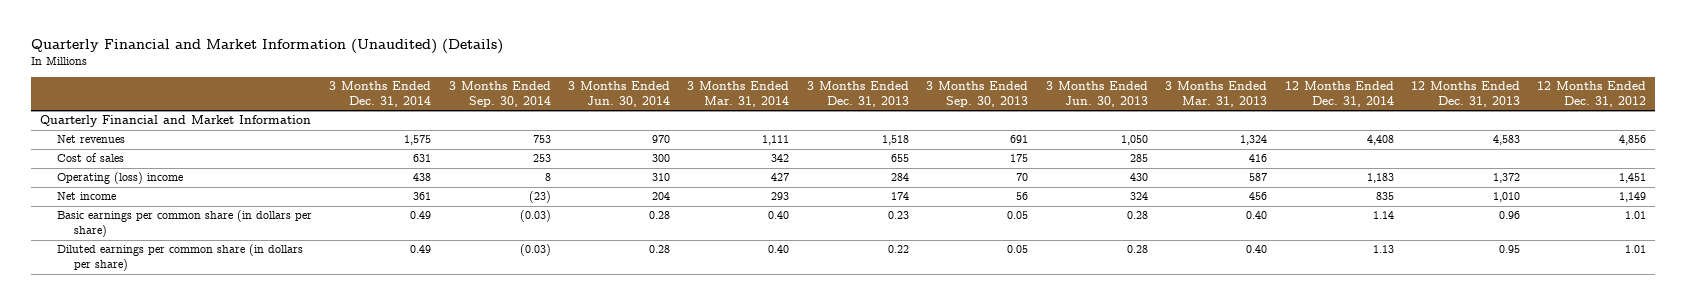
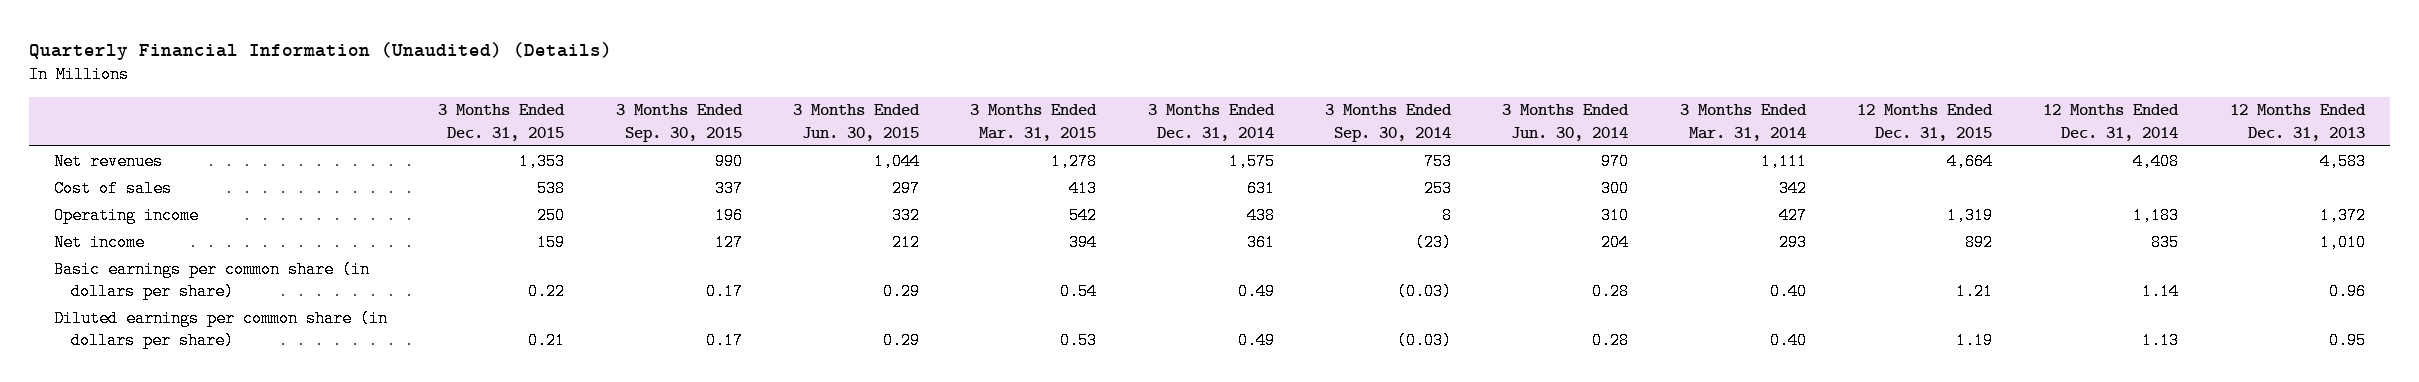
[31,39,504,55] Quarterly Financial and Market Information (Unaudited) (Details) -> [28,41,612,60] Quarterly Financial Information (Unaudited) (Details)
[806,81,909,107] 3 Months Ended Dec. 31, 2013 -> none
[926,81,1029,107] 3 Months Ended Sep. 30, 2013 -> none
[1045,81,1148,107] 3 Months Ended Jun. 30, 2013 -> none
[1165,81,1268,107] 3 Months Ended Mar. 31, 2013 -> none
[1537,81,1647,107] 12 Months Ended Dec. 31, 2012 -> none
none -> [438,104,566,141] 3 Months Ended Dec. 31, 2015
none -> [615,104,743,142] 3 Months Ended Sep. 30, 2015
none -> [793,104,921,141] 3 Months Ended Jun. 30, 2015
none -> [970,104,1098,141] 3 Months Ended Mar. 31, 2015
none -> [1856,104,1993,141] 12 Months Ended Dec. 31, 2015
[39,115,311,128] Quarterly Financial and Market Information -> none
[56,172,183,185] Operating (loss) income -> [54,206,200,224] Operating income

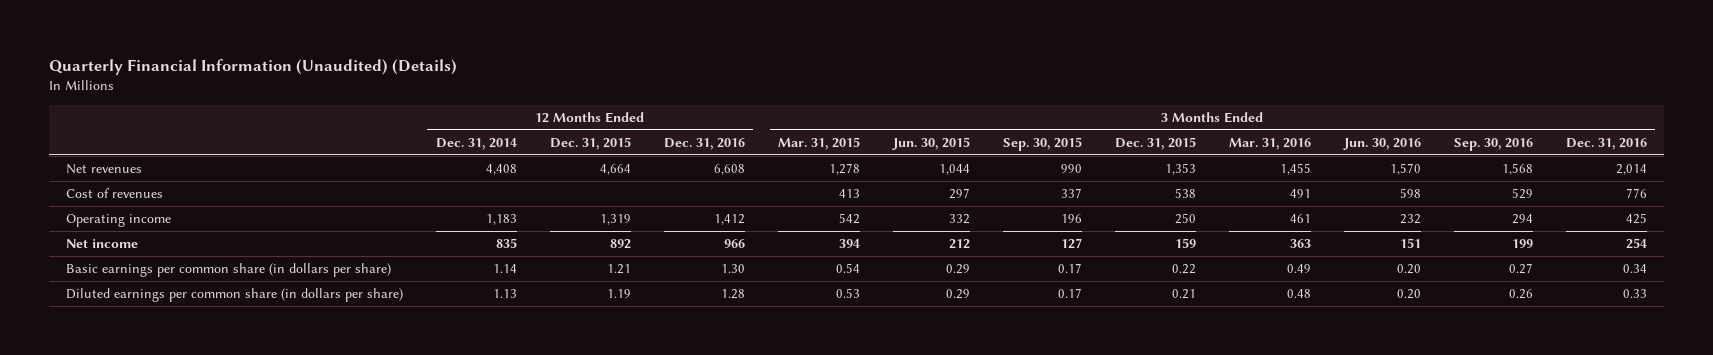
[1147,104,1275,141] 3 Months Ended Dec. 31, 2014 -> none
[1325,104,1453,142] 3 Months Ended Sep. 30, 2014 -> none
[1502,104,1630,141] 3 Months Ended Jun. 30, 2014 -> none
[1679,104,1807,141] 3 Months Ended Mar. 31, 2014 -> none
[2229,104,2366,141] 12 Months Ended Dec. 31, 2013 -> none
none -> [663,137,745,150] Dec. 31, 2016
none -> [1228,137,1311,150] Mar. 31, 2016
none -> [1342,137,1421,150] Jun. 30, 2016
none -> [1453,137,1533,151] Sep. 30, 2016
none -> [1566,137,1648,150] Dec. 31, 2016
[54,179,173,197] Cost of sales -> [65,188,163,199] Cost of revenues

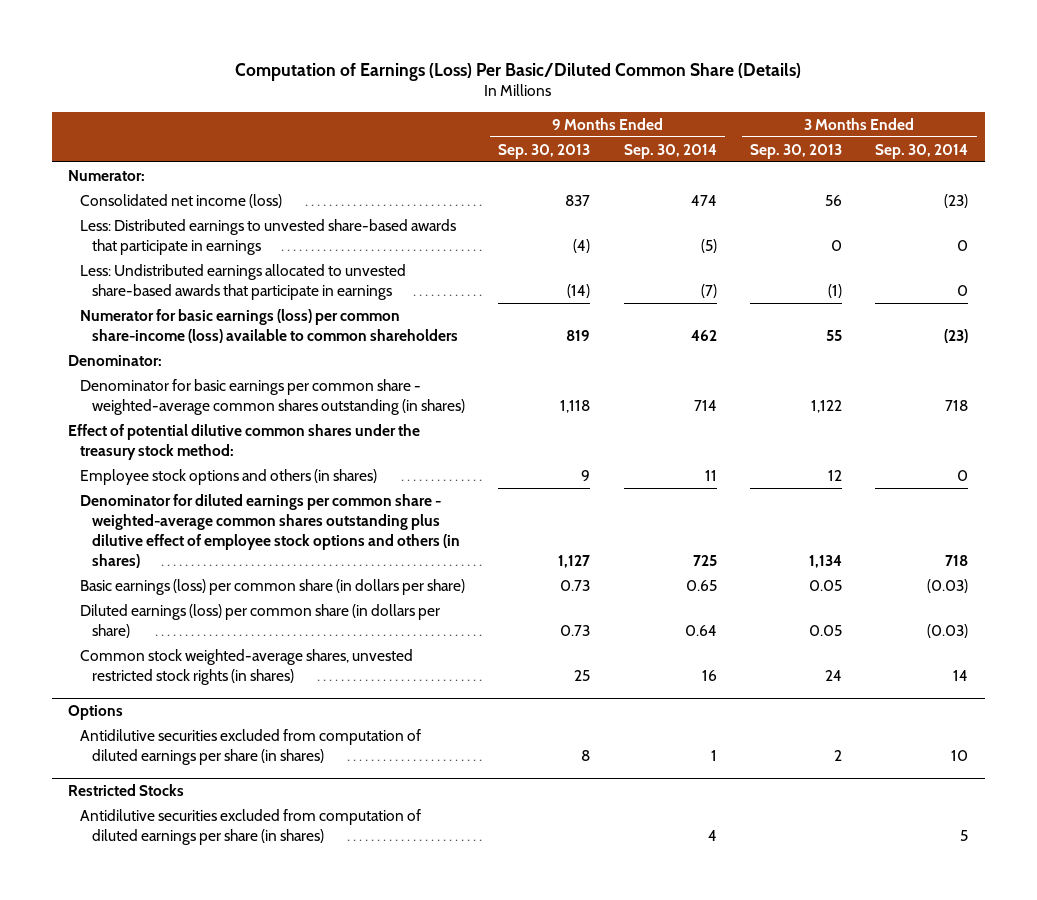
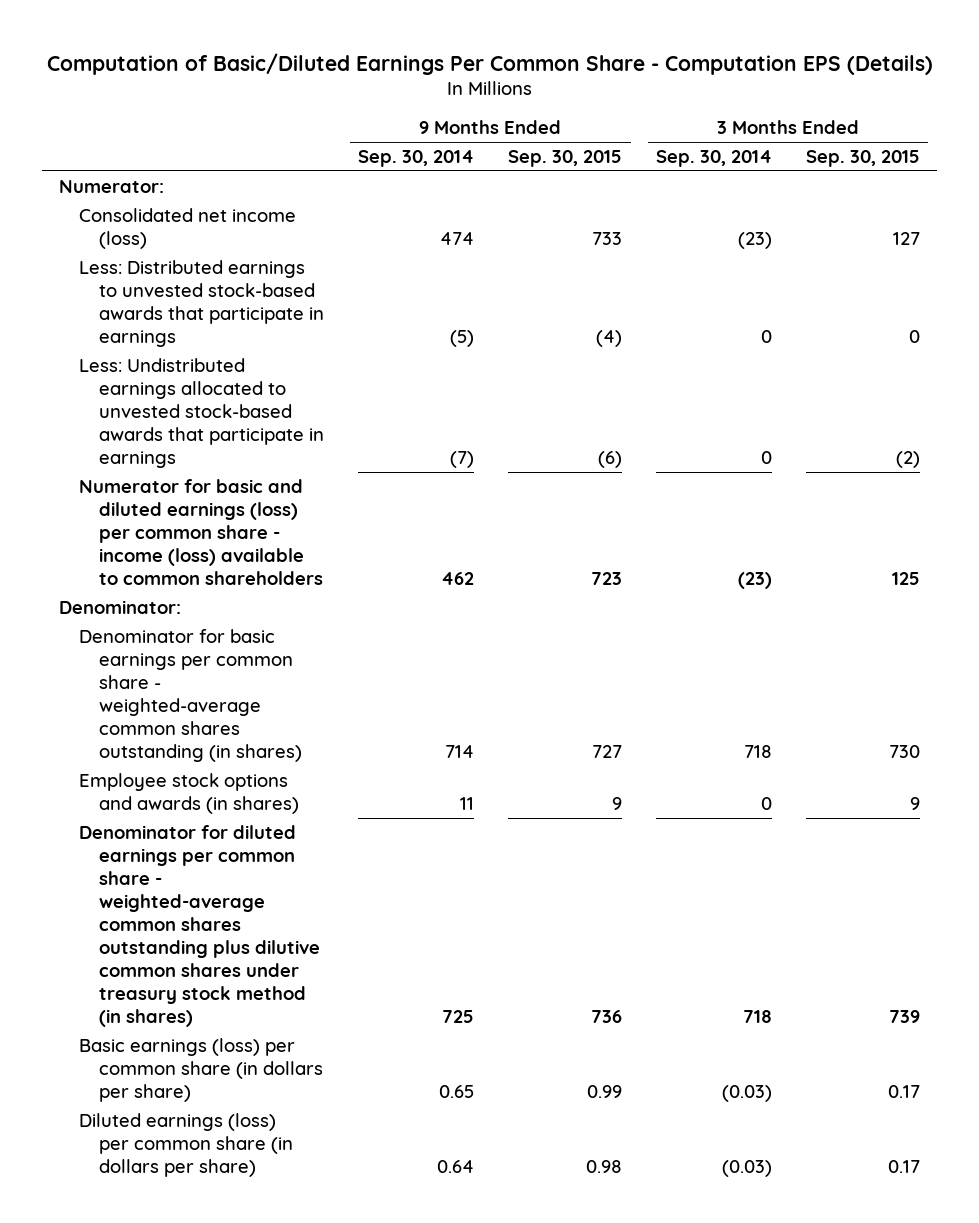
[235,62,802,81] Computation of Earnings (Loss) Per Basic/Diluted Common Share (Details) -> [46,52,933,75] Computation of Basic/Diluted Earnings Per Common Share - Computation EPS (Details)
[498,143,591,159] Sep. 30, 2013 -> none
[750,143,843,159] Sep. 30, 2013 -> none
none -> [508,150,623,168] Sep. 30, 2015
none -> [805,150,920,168] Sep. 30, 2015
[80,218,457,255] Less: Distributed earnings to unvested share-based awards that participate in earnings -> [79,259,325,348] Less: Distributed earnings to unvested stock-based awards that participate in earnings
[80,263,407,300] Less: Undistributed earnings allocated to unvested share-based awards that participate in earnings -> [79,357,325,469] Less: Undistributed earnings allocated to unvested stock-based awards that participate in earnings
[80,308,458,343] Numerator for basic earnings (loss) per common share-income (loss) available to common shareholders -> [79,478,324,586] Numerator for basic and diluted earnings (loss) per common share - income (loss) available to common shareholders
[68,423,421,460] Effect of potential dilutive common shares under the treasury stock method: -> none
[80,468,378,485] Employee stock options and others (in shares) -> [79,772,300,814] Employee stock options and awards (in shares)
[80,493,460,568] Denominator for diluted earnings per common share - weighted-average common shares outstanding plus dilutive effect of employee stock options and others (in shares) -> [79,824,321,1028] Denominator for diluted earnings per common share - weighted-average common shares outstanding plus dilutive common shares under treasury stock method (in shares)
[80,648,414,685] Common stock weighted-average shares, unvested restricted stock rights (in shares) -> none
[68,704,124,720] Options -> none
[80,728,422,765] Antidilutive securities excluded from computation of diluted earnings per share (in shares) -> none
[68,783,185,796] Restricted Stocks -> none
[80,808,422,845] Antidilutive securities excluded from computation of diluted earnings per share (in shares) -> none

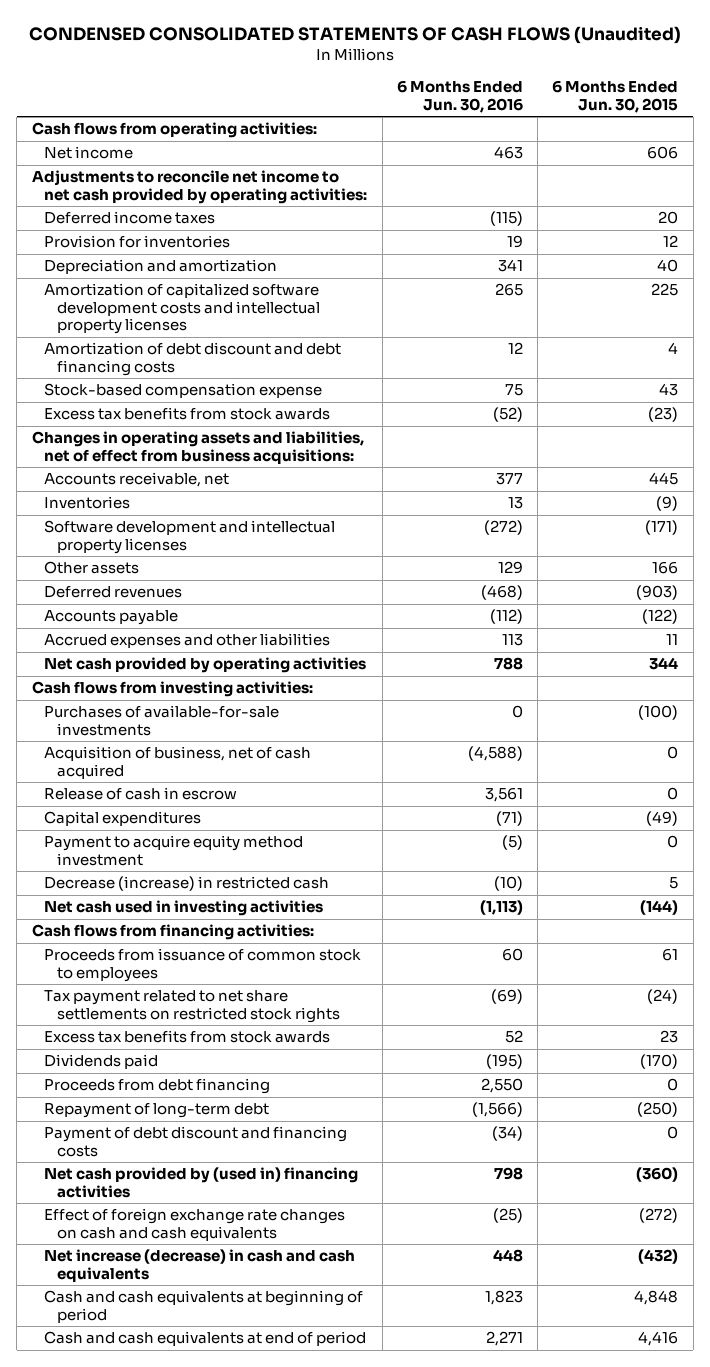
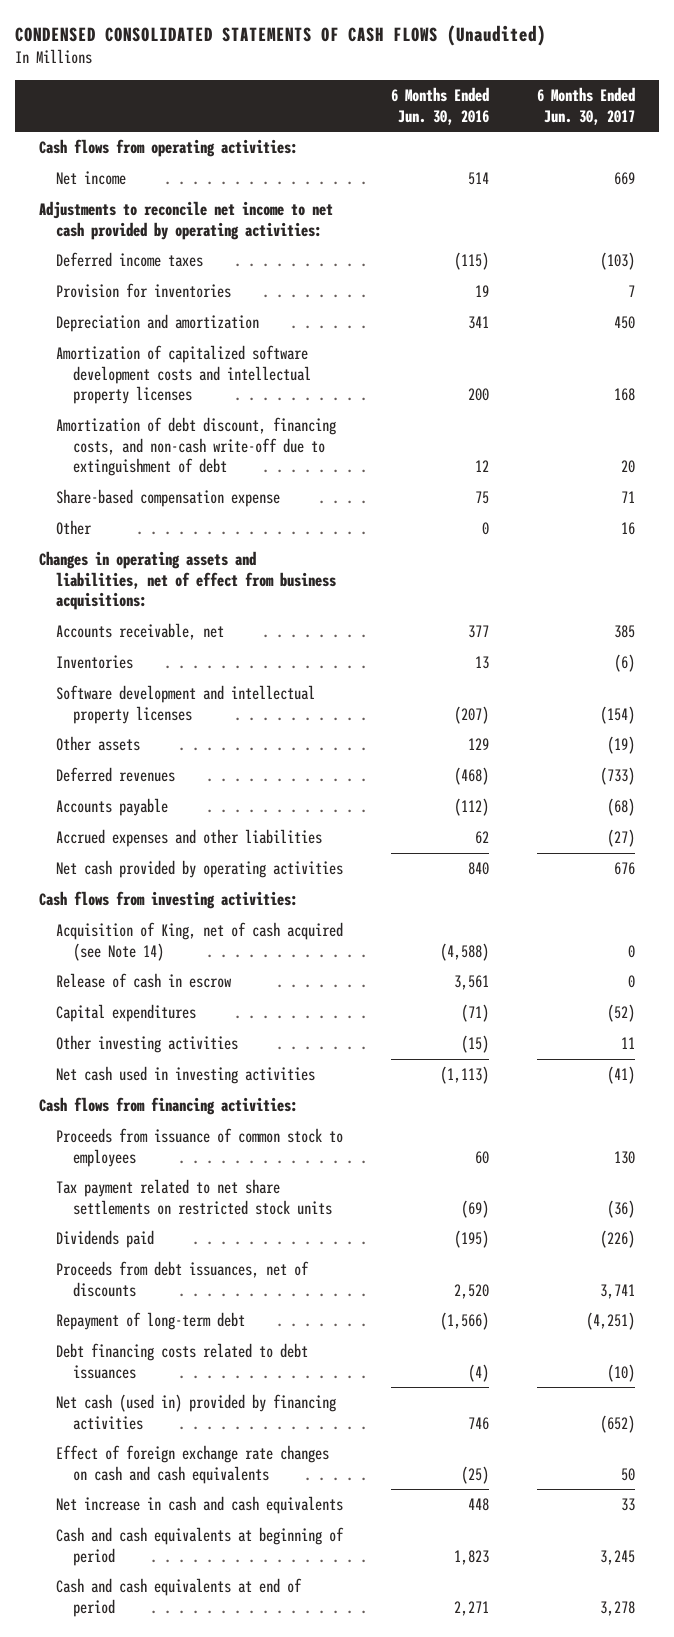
[552,80,679,113] 6 Months Ended Jun. 30, 2015 -> none
none -> [537,87,636,125] 6 Months Ended Jun. 30, 2017
[493,146,523,160] 463 -> [468,172,490,186] 514
[44,407,331,421] Excess tax benefits from stock awards -> none
[494,283,523,297] 265 -> [468,388,490,402] 200
[44,342,342,376] Amortization of debt discount and debt financing costs -> [55,417,336,477] Amortization of debt discount, financing costs, and non-cash write-off due to extinguishment of debt
[44,383,323,399] Stock-based compensation expense -> [55,489,280,508] Share-based compensation expense
none -> [55,520,92,536] Other
[483,520,523,536] (272) -> [454,705,490,724] (207)
[501,634,523,647] 113 -> [475,831,490,845] 62
[493,657,523,671] 788 -> [468,862,490,876] 840
[44,705,280,736] Purchases of available-for-sale investments -> none
[44,746,312,779] Acquisition of business, net of cash acquired -> [55,922,343,961] Acquisition of King, net of cash acquired (see Note 14)
[44,835,304,866] Payment to acquire equity method investment -> none
[44,876,330,892] Decrease (increase) in restricted cash -> none
none -> [55,1035,238,1054] Other investing activities
[44,1030,331,1044] Excess tax benefits from stock awards -> none
[44,990,340,1023] Tax payment related to net share settlements on restricted stock rights -> [55,1179,333,1215] Tax payment related to net share settlements on restricted stock units
[44,1078,271,1095] Proceeds from debt financing -> [55,1261,309,1297] Proceeds from debt issuances, net of discounts
[480,1078,523,1094] 2,550 -> [454,1283,490,1299] 2,520
[44,1126,348,1157] Payment of debt discount and financing costs -> [55,1343,308,1379] Debt financing costs related to debt issuances
[491,1126,523,1142] (34) -> [468,1363,490,1382] (4)
[44,1167,359,1198] Net cash provided by (used in) financing activities -> [55,1394,336,1430] Net cash (used in) provided by financing activities
[493,1167,523,1181] 798 -> [468,1416,490,1430] 746
[44,1249,356,1282] Net increase (decrease) in cash and cash equivalents -> [55,1496,343,1515] Net increase in cash and cash equivalents

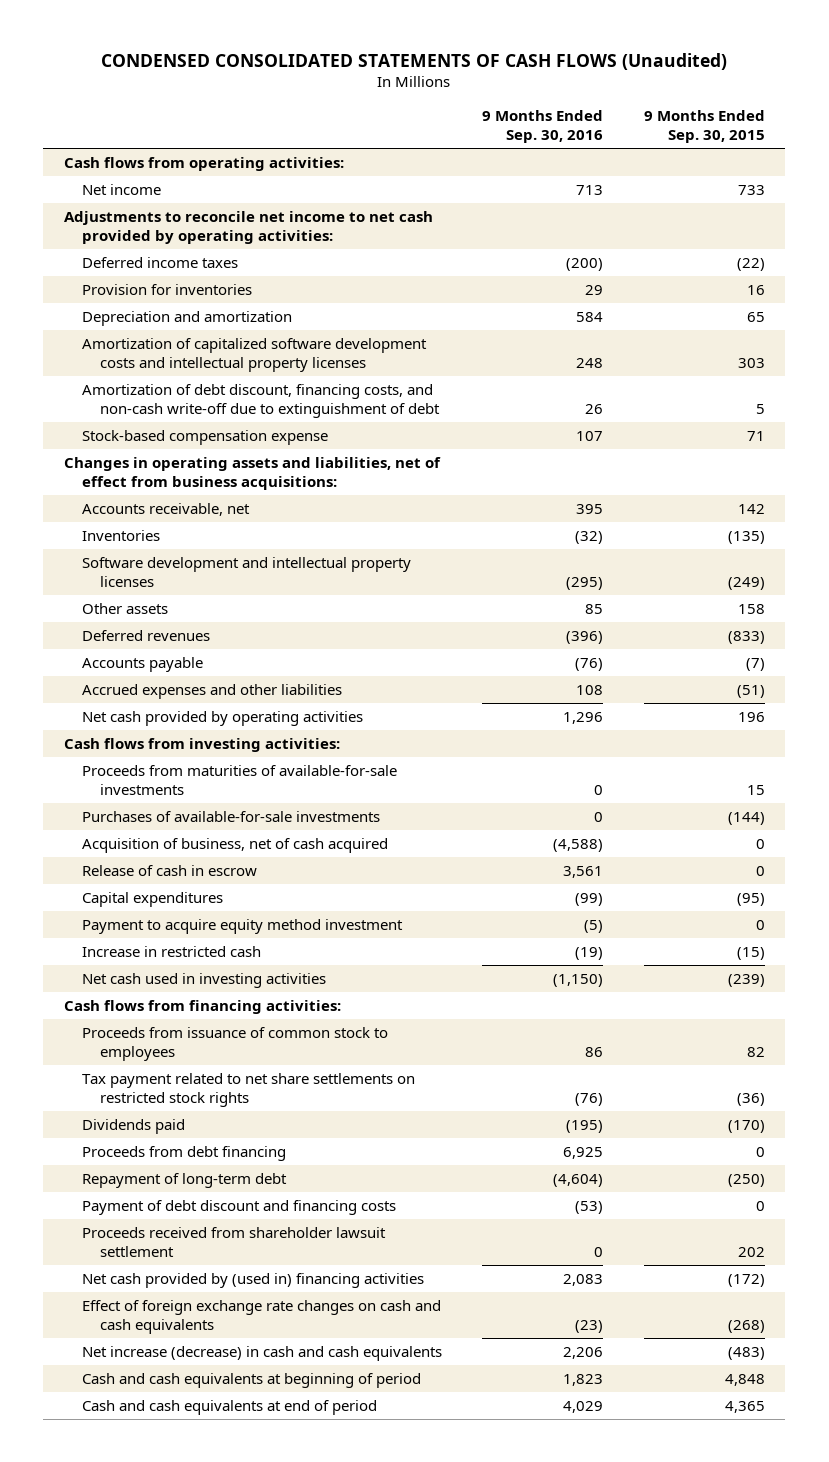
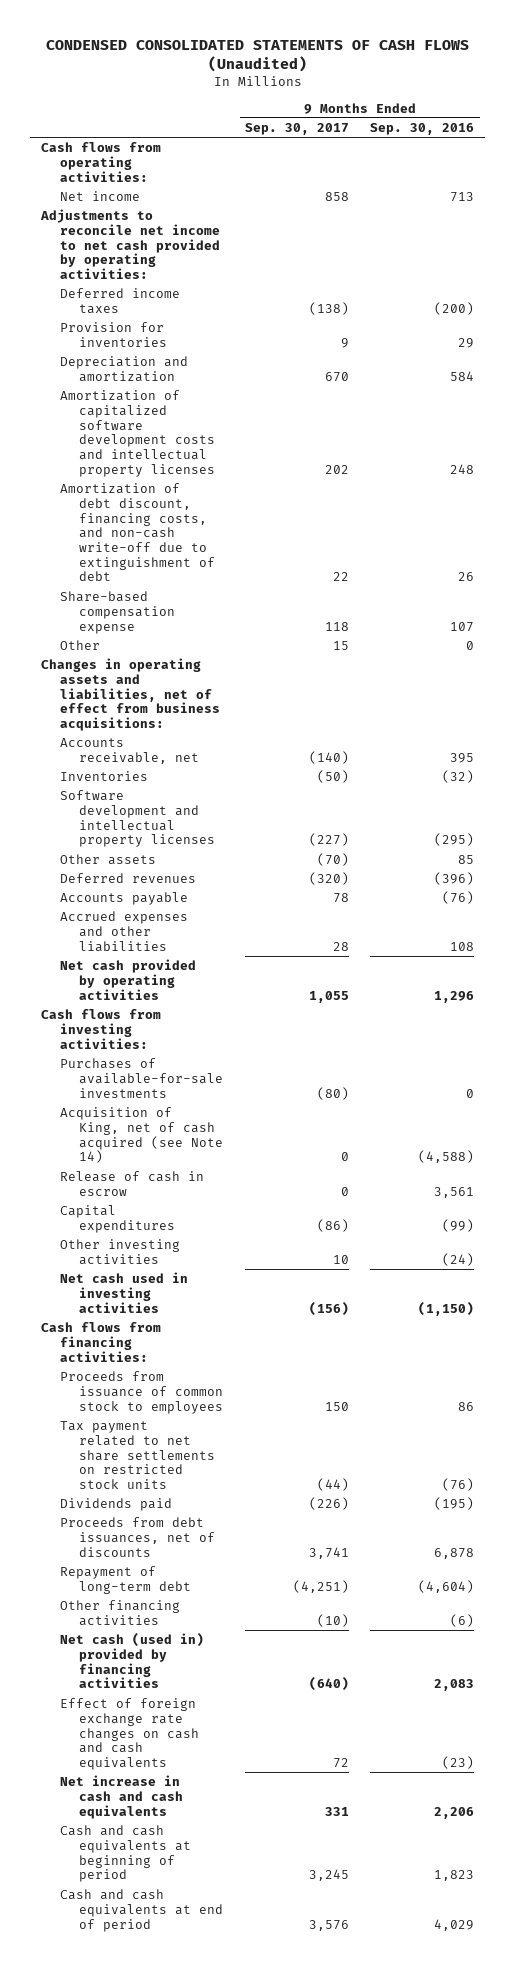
[643,110,765,144] 9 Months Ended Sep. 30, 2015 -> none
none -> [244,122,349,135] Sep. 30, 2017
[81,429,328,445] Stock-based compensation expense -> [60,591,176,634] Share-based compensation expense
none -> [60,640,101,651] Other
[81,764,397,796] Proceeds from maturities of available-for-sale investments -> none
[81,837,388,853] Acquisition of business, net of cash acquired -> [60,1107,224,1164] Acquisition of King, net of cash acquired (see Note 14)
[81,918,403,934] Payment to acquire equity method investment -> none
[81,945,261,957] Increase in restricted cash -> none
none -> [60,1239,181,1265] Other investing activities
[81,1072,415,1108] Tax payment related to net share settlements on restricted stock rights -> [60,1421,216,1490] Tax payment related to net share settlements on restricted stock units
[81,1145,286,1161] Proceeds from debt financing -> [60,1517,216,1557] Proceeds from debt issuances, net of discounts
[563,1146,604,1159] 6,925 -> [434,1547,475,1559] 6,878
[81,1199,396,1215] Payment of debt discount and financing costs -> none
[81,1226,386,1258] Proceeds received from shareholder lawsuit settlement -> none
none -> [60,1600,181,1626] Other financing activities
[81,1272,424,1288] Net cash provided by (used in) financing activities -> [60,1633,205,1689] Net cash (used in) provided by financing activities
[81,1345,442,1361] Net increase (decrease) in cash and cash equivalents -> [60,1775,184,1819] Net increase in cash and cash equivalents

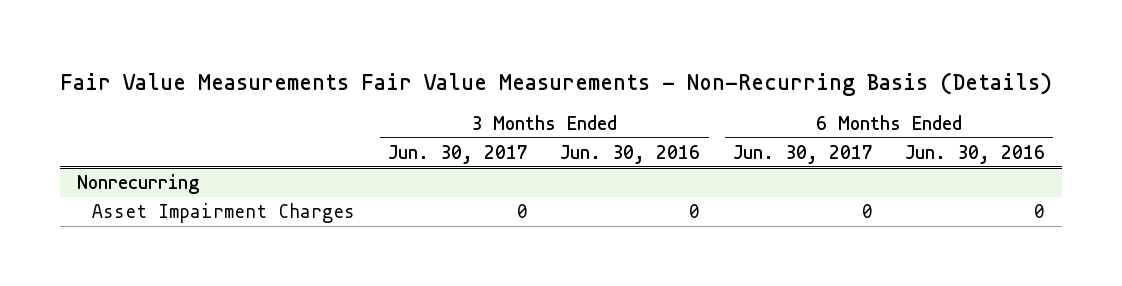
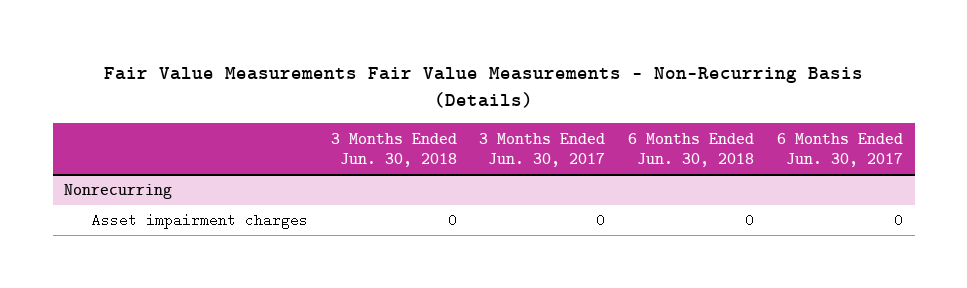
[560,144,701,164] Jun. 30, 2016 -> none
[905,144,1046,164] Jun. 30, 2016 -> none
none -> [330,132,457,168] 3 Months Ended Jun. 30, 2018
none -> [628,132,755,168] 6 Months Ended Jun. 30, 2018
[92,202,356,223] Asset Impairment Charges -> [91,213,308,230] Asset impairment charges

